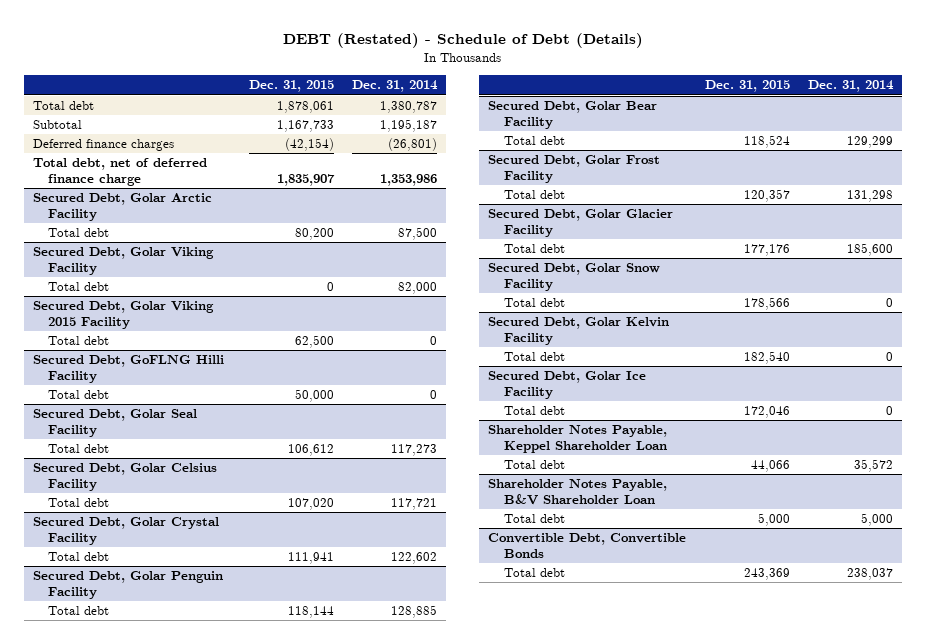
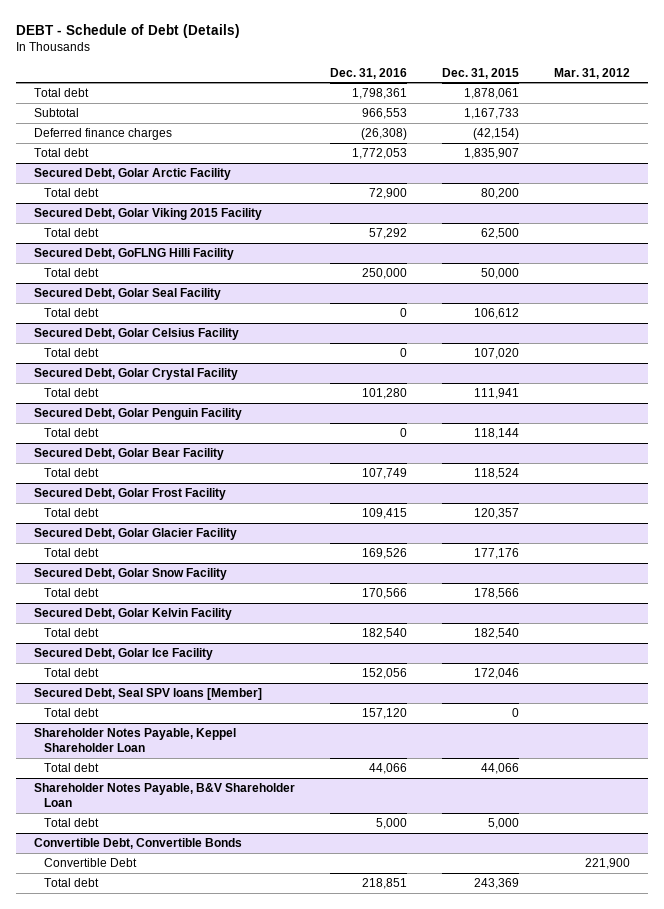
[282,33,643,49] DEBT (Restated) - Schedule of Debt (Details) -> [16,23,241,38] DEBT - Schedule of Debt (Details)
[352,80,439,93] Dec. 31, 2014 -> none
none -> [329,67,407,79] Dec. 31, 2016
none -> [554,67,631,79] Mar. 31, 2012
[33,158,208,186] Total debt, net of deferred finance charge -> [33,147,89,157] Total debt
[33,247,215,275] Secured Debt, Golar Viking Facility -> none
[48,282,110,292] Total debt -> none
none -> [33,687,262,700] Secured Debt, Seal SPV loans [Member]
none -> [44,707,100,717] Total debt
none -> [44,857,138,867] Convertible Debt

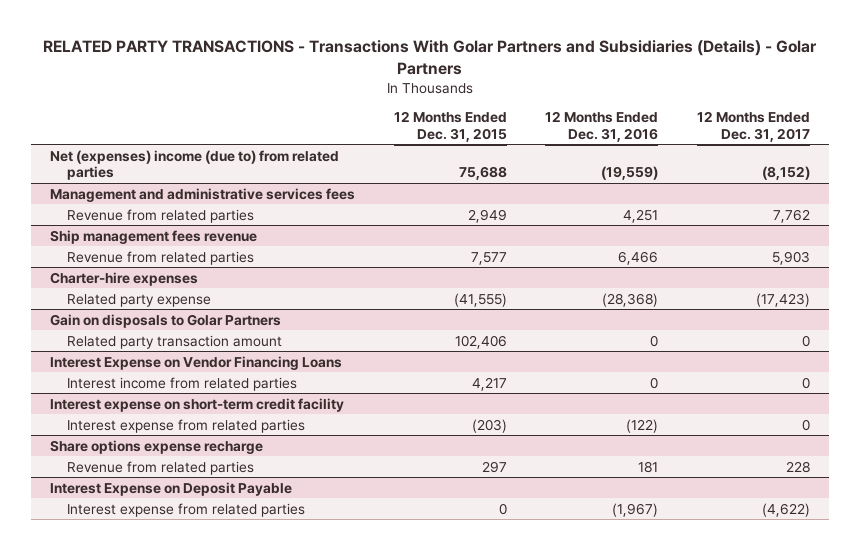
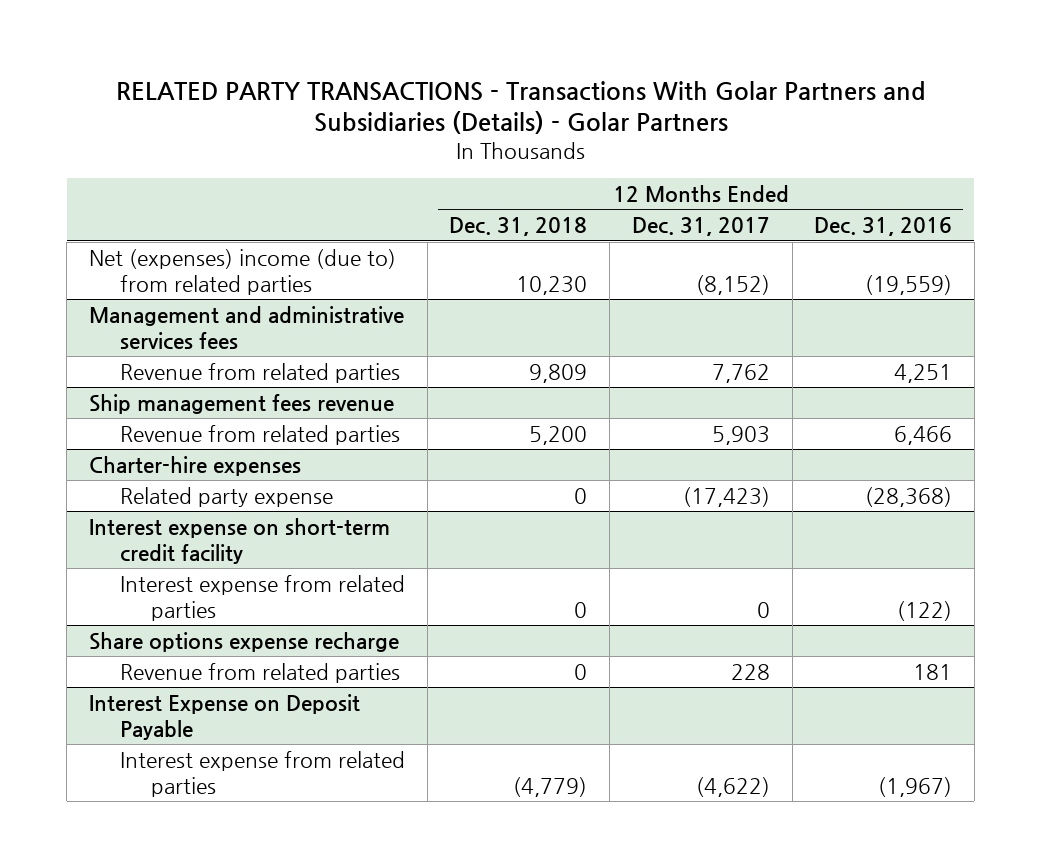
[393,111,507,142] 12 Months Ended Dec. 31, 2015 -> none
none -> [449,217,588,237] Dec. 31, 2018
[50,313,282,328] Gain on disposals to Golar Partners -> none
[67,334,283,349] Related party transaction amount -> none
[50,355,343,370] Interest Expense on Vendor Financing Loans -> none
[67,376,298,391] Interest income from related parties -> none

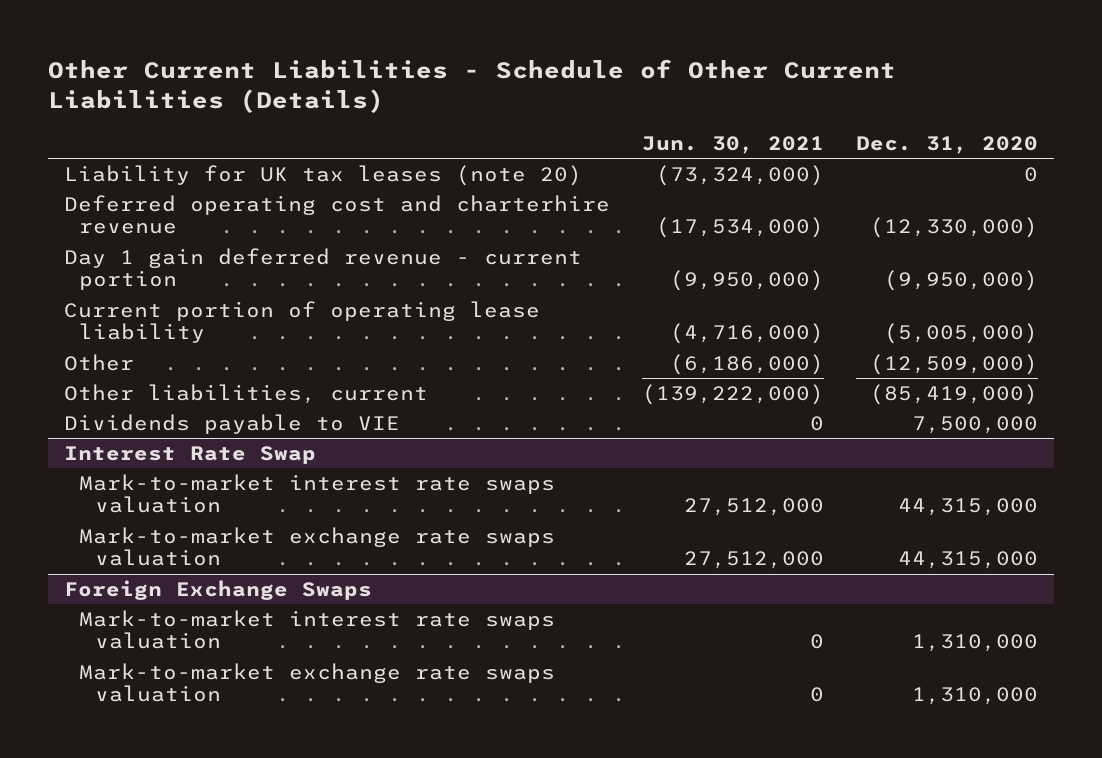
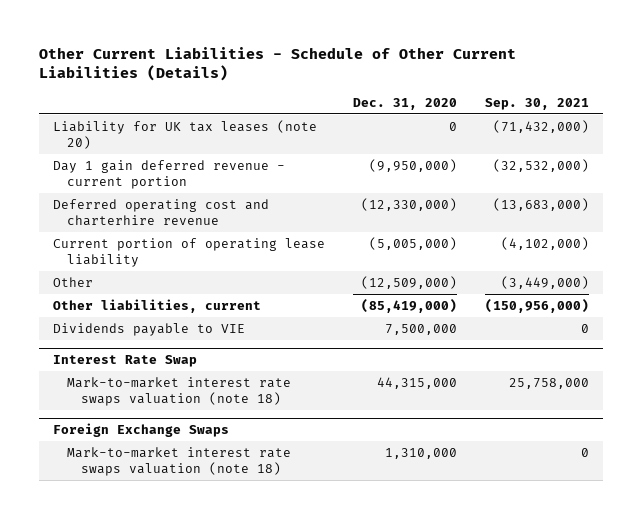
[641,135,824,154] Jun. 30, 2021 -> none
none -> [484,97,589,110] Sep. 30, 2021
[63,195,610,235] Deferred operating cost and charterhire revenue -> [53,198,270,227] Deferred operating cost and charterhire revenue
[79,527,556,567] Mark-to-market exchange rate swaps valuation -> none
[79,474,556,514] Mark-to-market interest rate swaps valuation -> [67,376,292,407] Mark-to-market interest rate swaps valuation (note 18)
[79,663,556,703] Mark-to-market exchange rate swaps valuation -> none
[79,610,556,650] Mark-to-market interest rate swaps valuation -> [67,446,292,477] Mark-to-market interest rate swaps valuation (note 18)

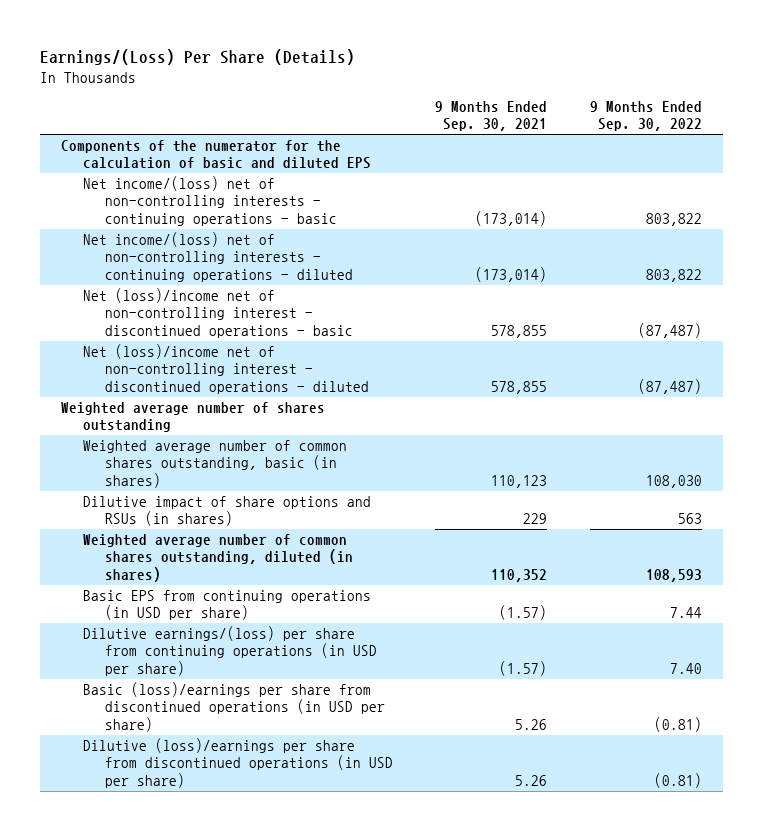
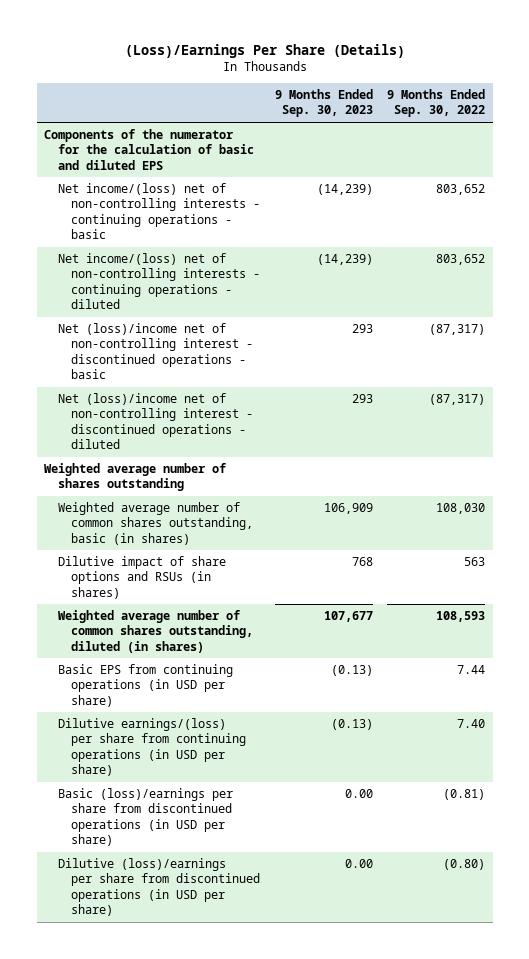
[39,49,355,66] Earnings/(Loss) Per Share (Details) -> [124,44,405,59] (Loss)/Earnings Per Share (Details)
[435,101,548,132] 9 Months Ended Sep. 30, 2021 -> none
none -> [274,89,373,118] 9 Months Ended Sep. 30, 2023
[645,212,702,226] 803,822 -> [436,184,486,196] 803,652
[645,268,702,282] 803,822 -> [436,254,486,266] 803,652
[637,322,702,338] (87,487) -> [429,324,486,336] (87,317)
[637,378,702,394] (87,487) -> [429,394,486,406] (87,317)
[653,772,702,788] (0.81) -> [443,859,486,871] (0.80)

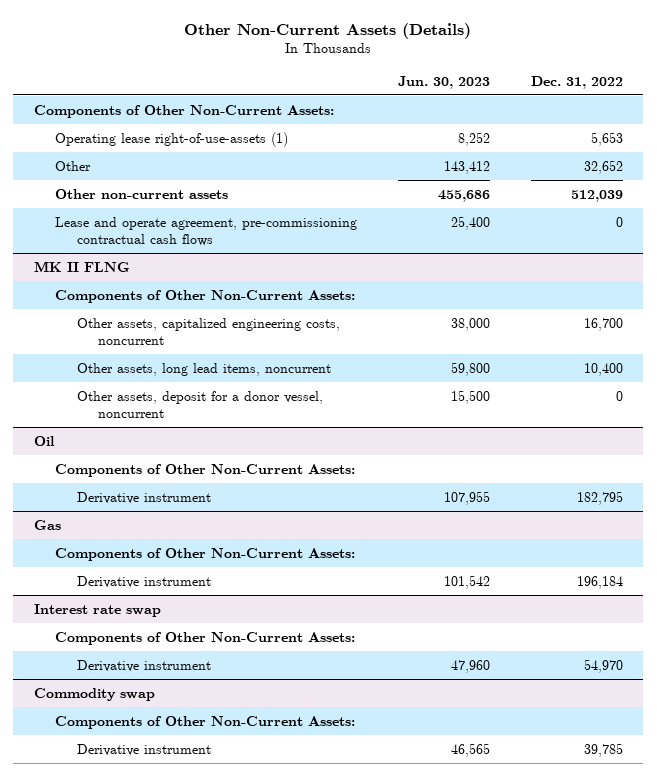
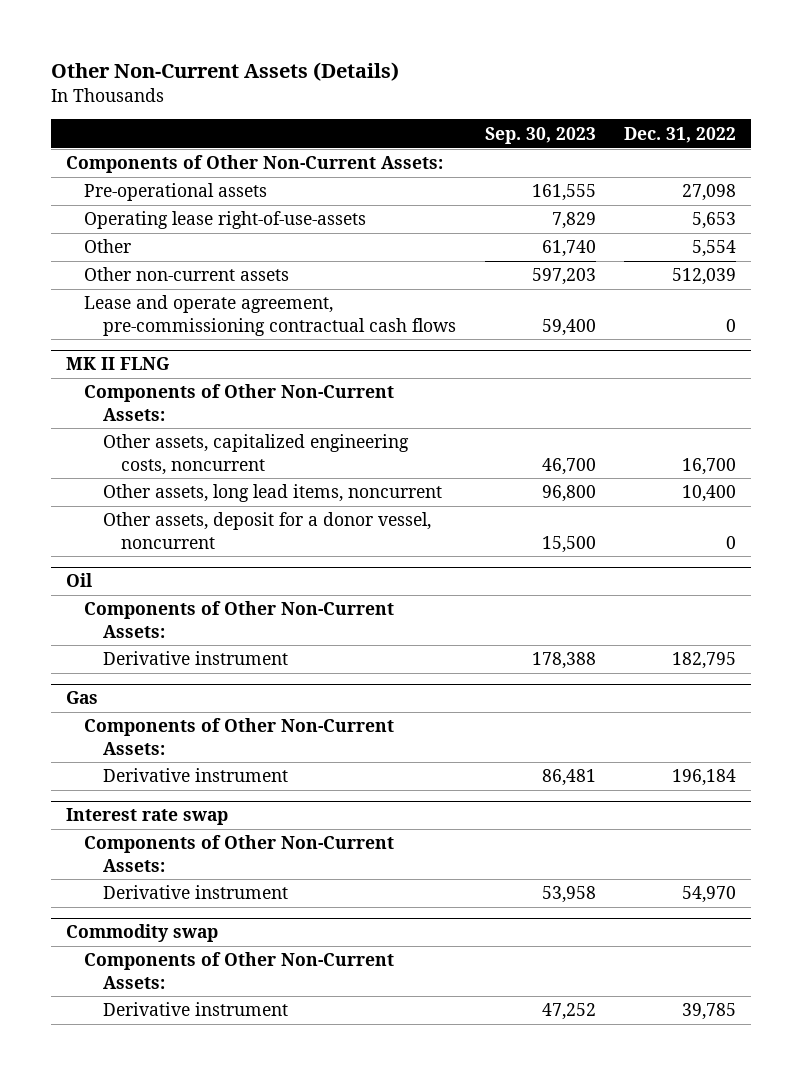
[398,75,491,89] Jun. 30, 2023 -> none
none -> [484,126,596,144] Sep. 30, 2023
none -> [84,183,268,202] Pre-operational assets
[55,131,289,147] Operating lease right-of-use-assets (1) -> [84,211,367,230] Operating lease right-of-use-assets
[584,159,624,174] 32,652 -> [692,240,737,258] 5,554

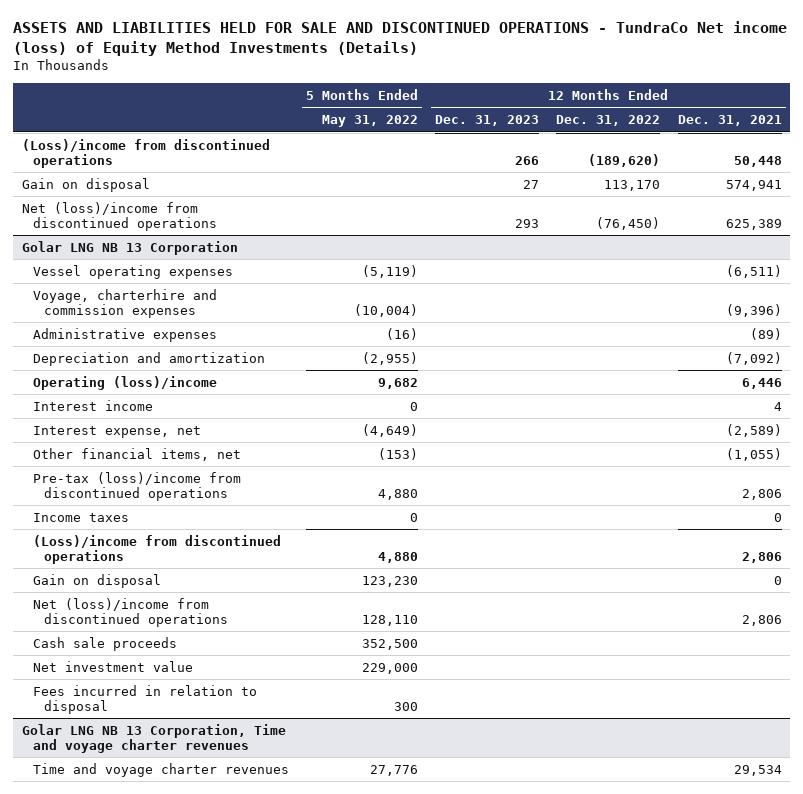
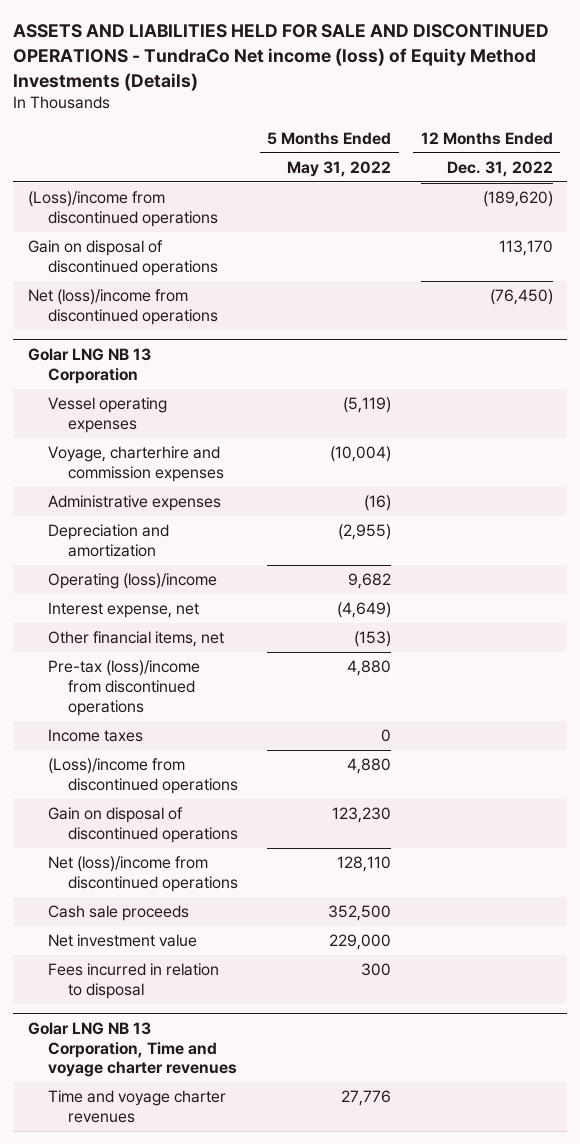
[435,115,540,127] Dec. 31, 2023 -> none
[677,115,782,127] Dec. 31, 2021 -> none
[21,177,150,192] Gain on disposal -> [27,240,218,276] Gain on disposal of discontinued operations
[32,399,153,411] Interest income -> none
[32,573,161,588] Gain on disposal -> [47,807,239,843] Gain on disposal of discontinued operations

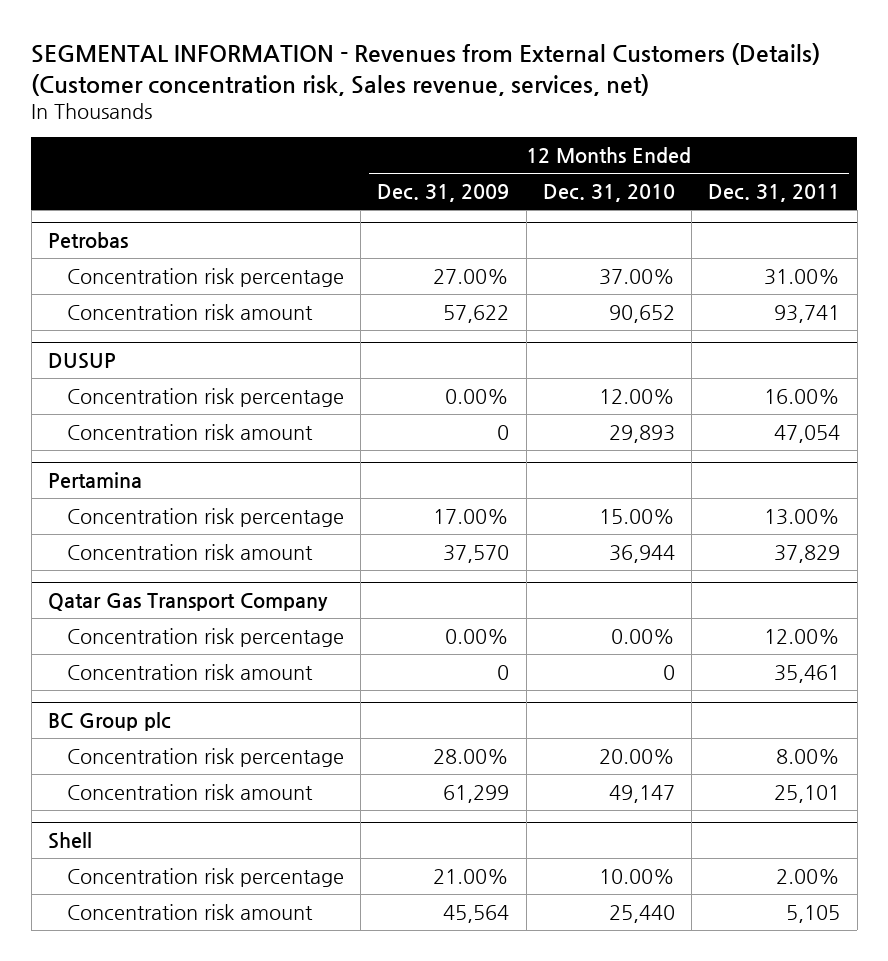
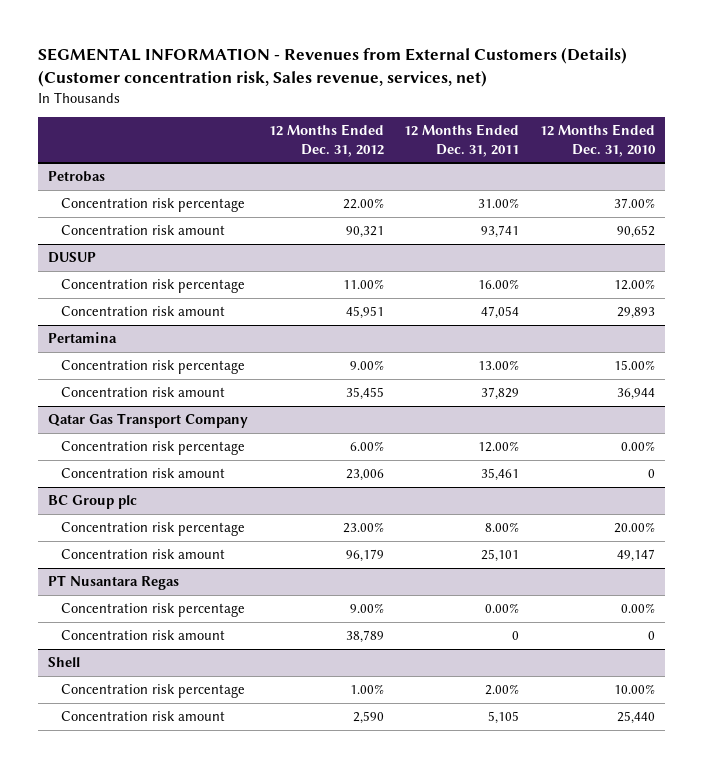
[377,183,510,202] Dec. 31, 2009 -> none
none -> [268,124,384,157] 12 Months Ended Dec. 31, 2012
none -> [48,575,180,591] PT Nusantara Regas
none -> [60,603,245,618] Concentration risk percentage
none -> [60,630,225,641] Concentration risk amount

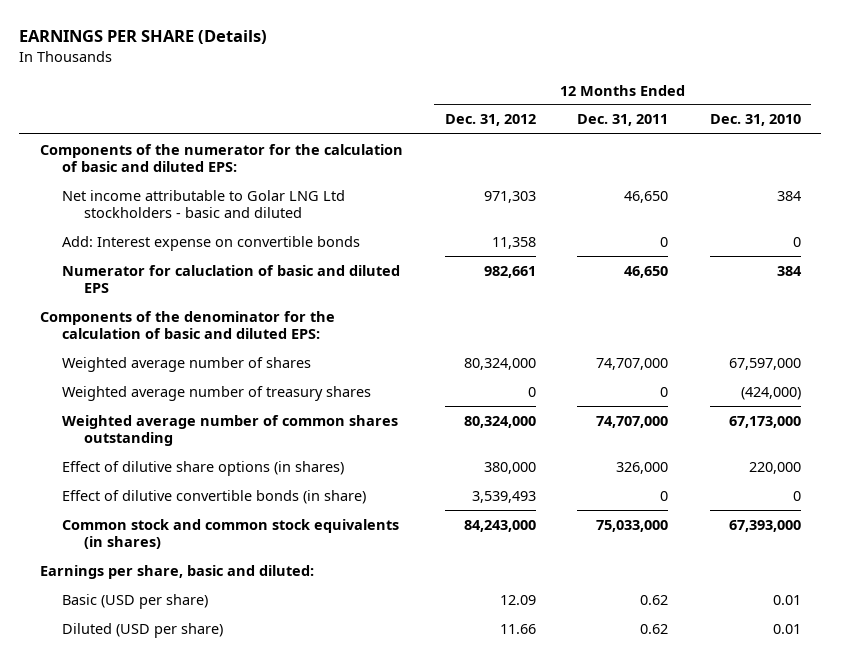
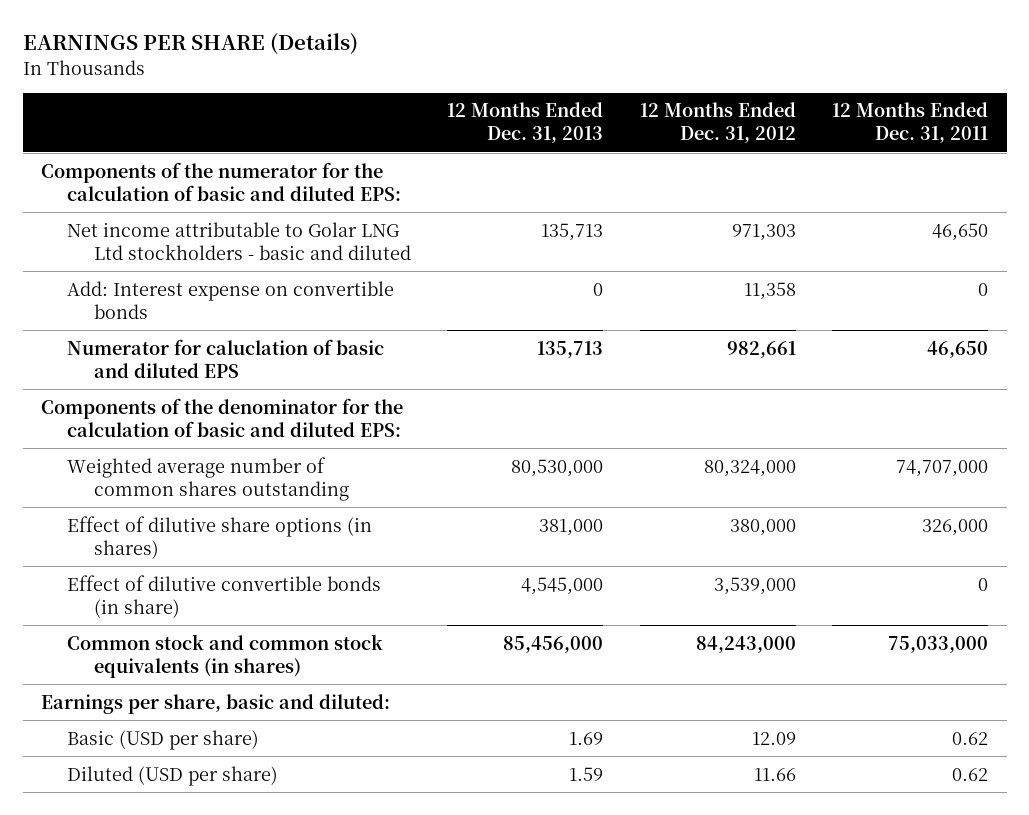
[709,114,801,127] Dec. 31, 2010 -> none
none -> [447,102,604,144] 12 Months Ended Dec. 31, 2013
[62,356,312,372] Weighted average number of shares -> none
[62,385,372,401] Weighted average number of treasury shares -> none
[471,490,536,503] 3,539,493 -> [713,576,796,595] 3,539,000

